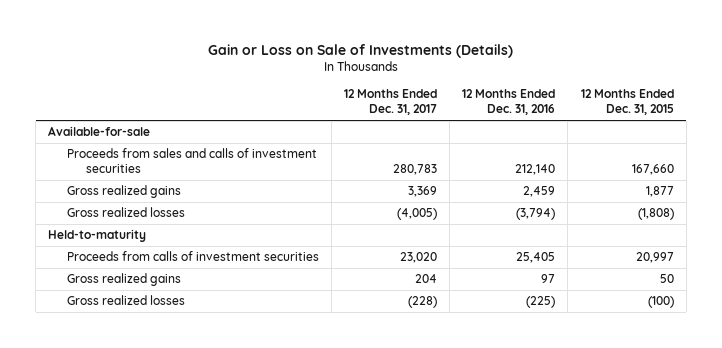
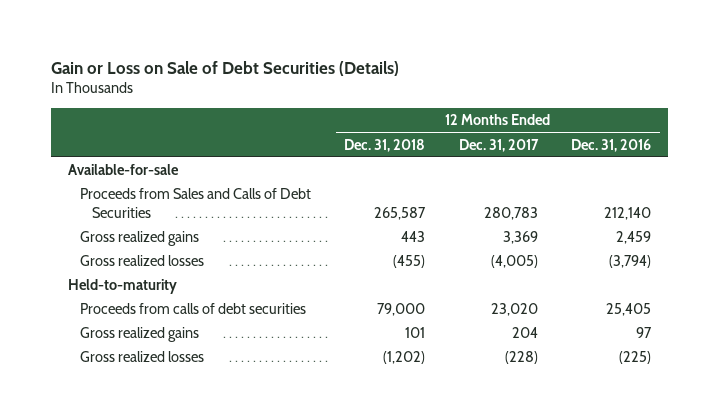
[207,43,513,58] Gain or Loss on Sale of Investments (Details) -> [50,60,399,76] Gain or Loss on Sale of Debt Securities (Details)
[580,89,674,116] 12 Months Ended Dec. 31, 2015 -> none
none -> [344,138,426,152] Dec. 31, 2018
[67,148,318,174] Proceeds from sales and calls of investment securities -> [79,188,311,218] Proceeds from Sales and Calls of Debt Securities
[67,251,320,262] Proceeds from calls of investment securities -> [79,303,306,315] Proceeds from calls of debt securities

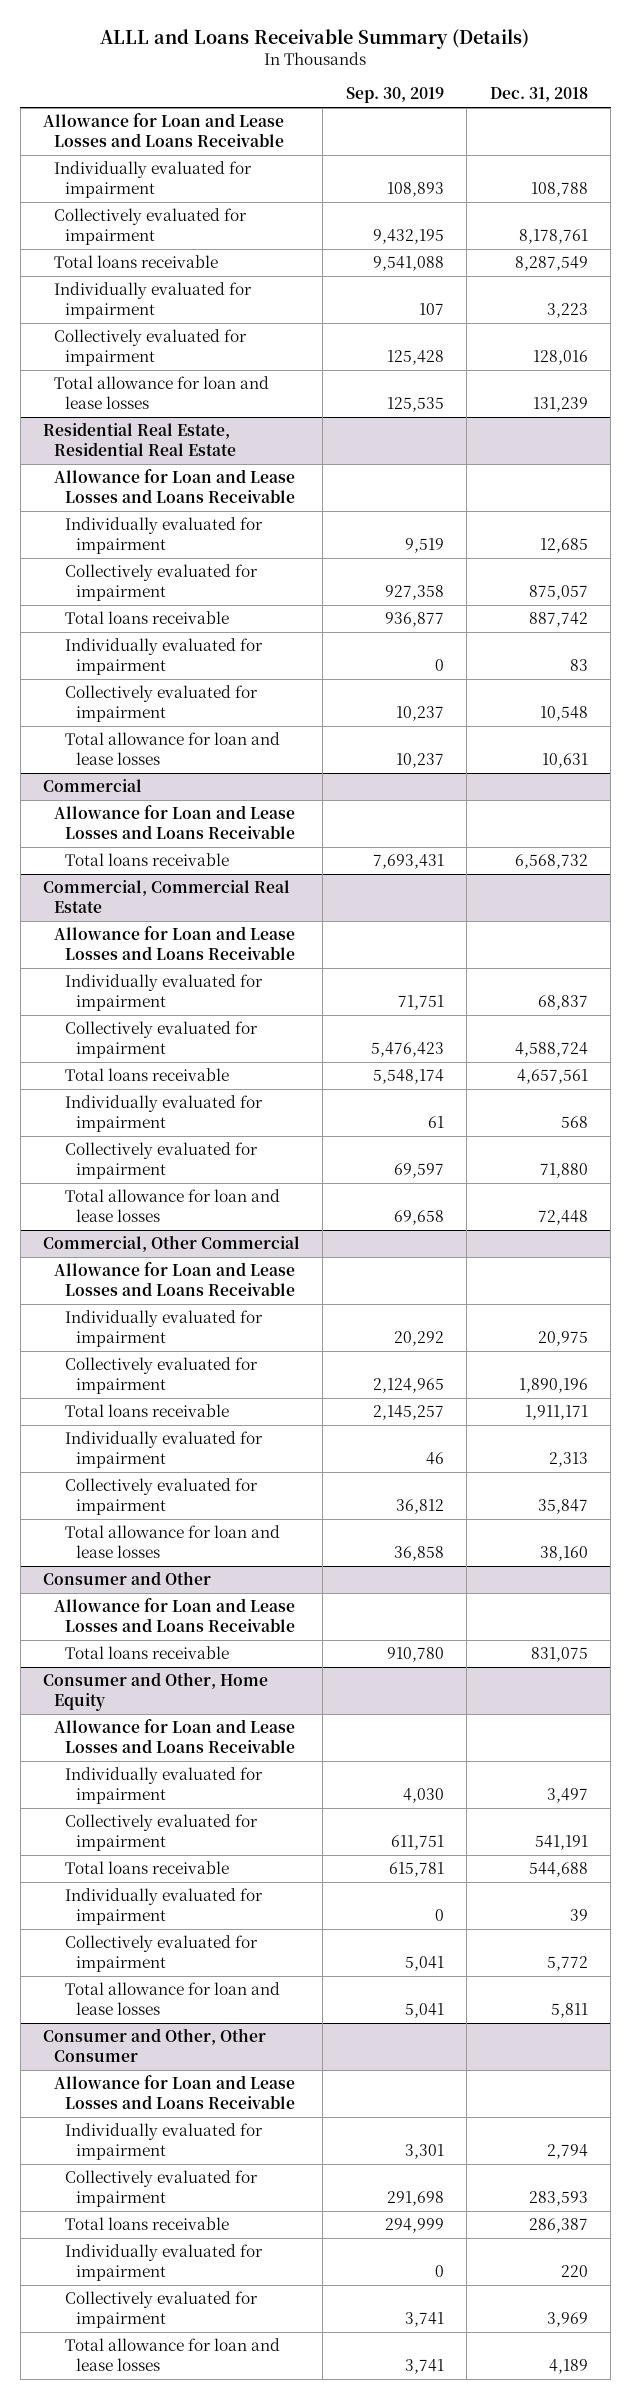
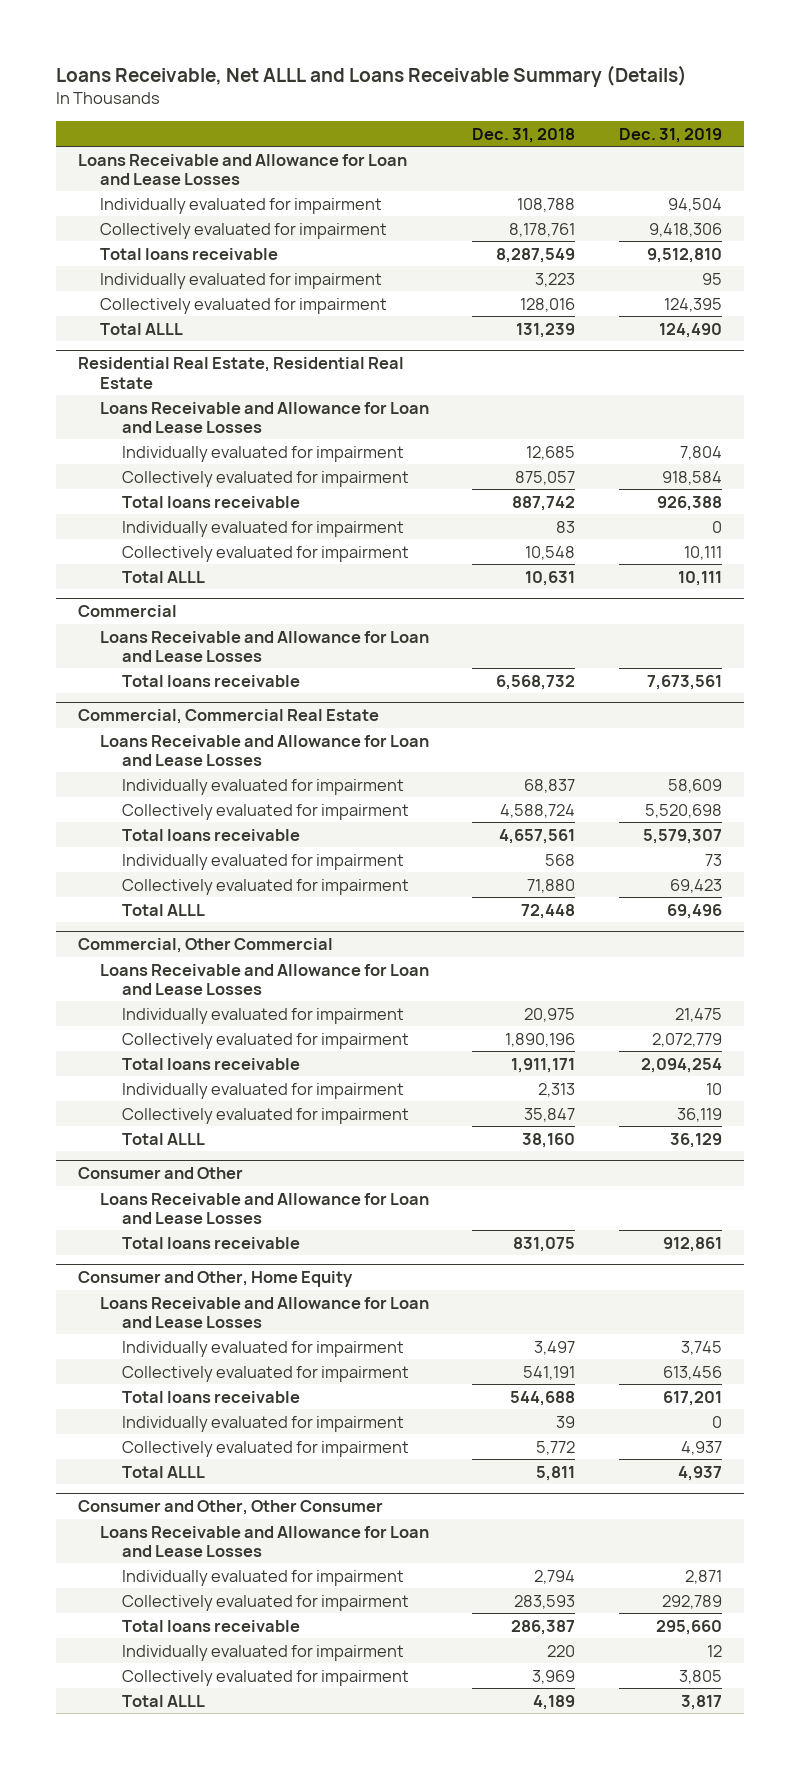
[100,29,530,50] ALLL and Loans Receivable Summary (Details) -> [55,64,687,87] Loans Receivable, Net ALLL and Loans Receivable Summary (Details)
[345,87,444,104] Sep. 30, 2019 -> none
none -> [618,127,722,143] Dec. 31, 2019
[42,113,284,147] Allowance for Loan and Lease Losses and Loans Receivable -> [77,153,407,185] Loans Receivable and Allowance for Loan and Lease Losses
[53,376,269,409] Total allowance for loan and lease losses -> [99,322,183,335] Total ALLL
[53,469,295,503] Allowance for Loan and Lease Losses and Loans Receivable -> [99,401,429,433] Loans Receivable and Allowance for Loan and Lease Losses
[64,732,280,765] Total allowance for loan and lease losses -> [121,570,205,583] Total ALLL
[53,805,295,839] Allowance for Loan and Lease Losses and Loans Receivable -> [99,630,429,662] Loans Receivable and Allowance for Loan and Lease Losses
[53,926,295,960] Allowance for Loan and Lease Losses and Loans Receivable -> [99,734,429,766] Loans Receivable and Allowance for Loan and Lease Losses
[64,1189,280,1222] Total allowance for loan and lease losses -> [121,903,205,916] Total ALLL
[53,1262,295,1296] Allowance for Loan and Lease Losses and Loans Receivable -> [99,963,429,995] Loans Receivable and Allowance for Loan and Lease Losses
[64,1525,280,1558] Total allowance for loan and lease losses -> [121,1132,205,1145] Total ALLL
[53,1598,295,1632] Allowance for Loan and Lease Losses and Loans Receivable -> [99,1192,429,1224] Loans Receivable and Allowance for Loan and Lease Losses
[53,1719,295,1753] Allowance for Loan and Lease Losses and Loans Receivable -> [99,1296,429,1328] Loans Receivable and Allowance for Loan and Lease Losses
[64,1982,280,2015] Total allowance for loan and lease losses -> [121,1465,205,1478] Total ALLL
[53,2075,295,2109] Allowance for Loan and Lease Losses and Loans Receivable -> [99,1525,429,1557] Loans Receivable and Allowance for Loan and Lease Losses
[64,2338,280,2371] Total allowance for loan and lease losses -> [121,1694,205,1707] Total ALLL

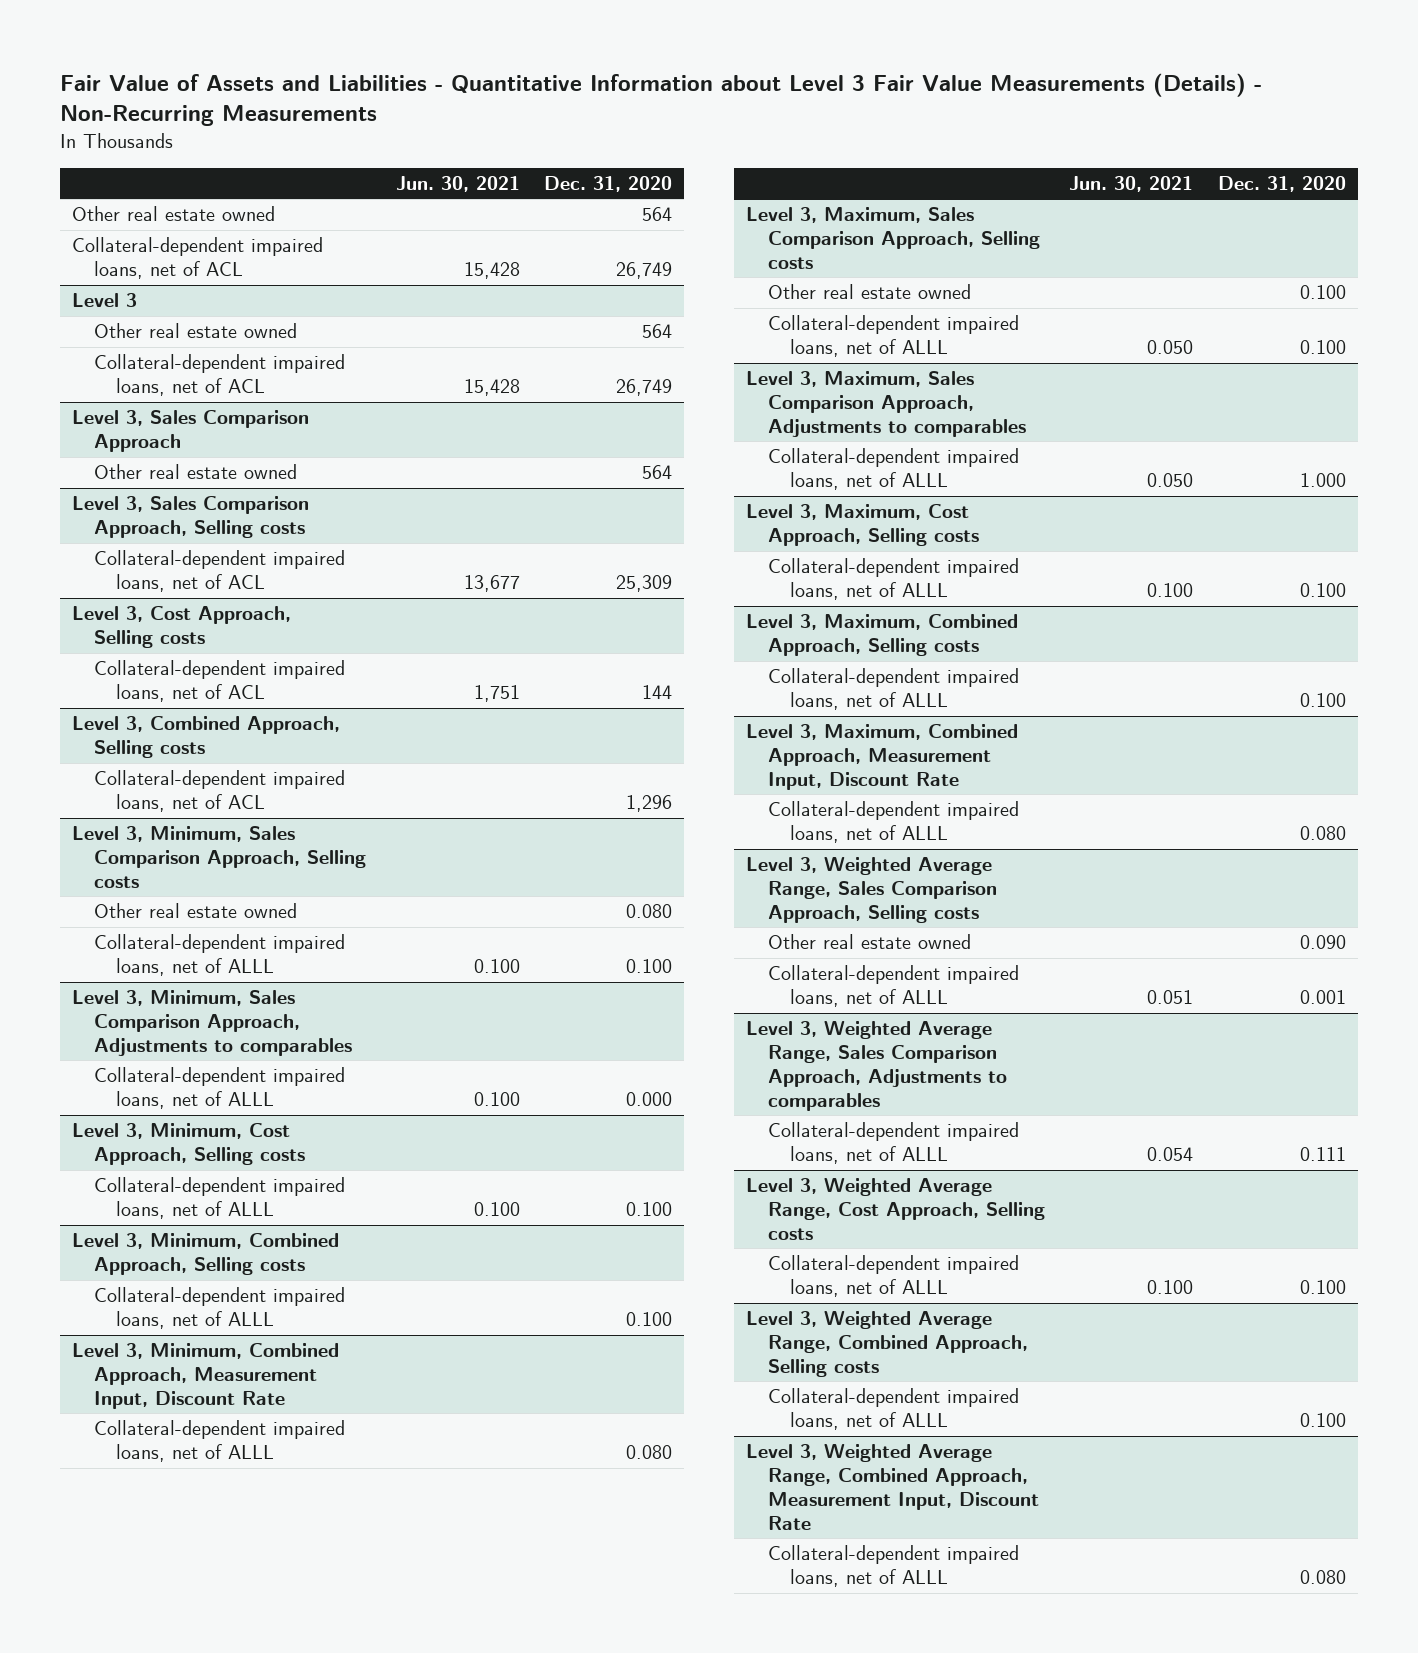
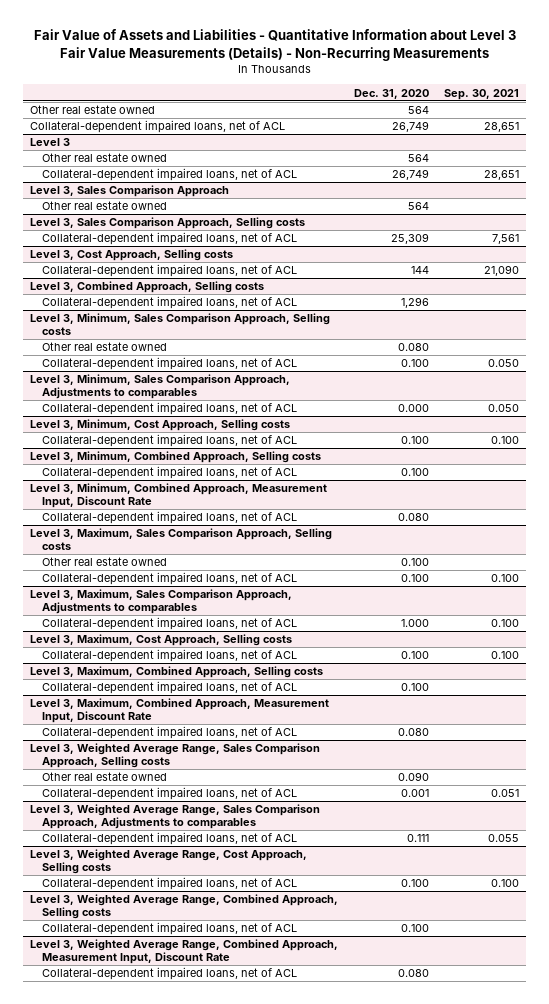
[395,176,520,193] Jun. 30, 2021 -> none
none -> [443,88,519,100] Sep. 30, 2021
[94,934,346,977] Collateral-dependent impaired loans, net of ALLL -> [41,357,297,371] Collateral-dependent impaired loans, net of ACL
[94,1067,346,1110] Collateral-dependent impaired loans, net of ALLL -> [41,402,297,416] Collateral-dependent impaired loans, net of ACL
[94,1177,346,1220] Collateral-dependent impaired loans, net of ALLL -> [41,434,297,448] Collateral-dependent impaired loans, net of ACL
[94,1287,346,1330] Collateral-dependent impaired loans, net of ALLL -> [41,466,297,480] Collateral-dependent impaired loans, net of ACL
[94,1420,346,1463] Collateral-dependent impaired loans, net of ALLL -> [41,511,297,525] Collateral-dependent impaired loans, net of ACL
[767,315,1019,358] Collateral-dependent impaired loans, net of ALLL -> [41,572,297,586] Collateral-dependent impaired loans, net of ACL
[767,448,1019,491] Collateral-dependent impaired loans, net of ALLL -> [41,617,297,631] Collateral-dependent impaired loans, net of ACL
[767,558,1019,601] Collateral-dependent impaired loans, net of ALLL -> [41,649,297,663] Collateral-dependent impaired loans, net of ACL
[767,668,1019,711] Collateral-dependent impaired loans, net of ALLL -> [41,681,297,695] Collateral-dependent impaired loans, net of ACL
[767,801,1019,844] Collateral-dependent impaired loans, net of ALLL -> [41,726,297,740] Collateral-dependent impaired loans, net of ACL
[767,965,1019,1008] Collateral-dependent impaired loans, net of ALLL -> [41,787,297,801] Collateral-dependent impaired loans, net of ACL
[767,1122,1019,1165] Collateral-dependent impaired loans, net of ALLL -> [41,832,297,846] Collateral-dependent impaired loans, net of ACL
[767,1255,1019,1298] Collateral-dependent impaired loans, net of ALLL -> [41,877,297,891] Collateral-dependent impaired loans, net of ACL
[767,1388,1019,1431] Collateral-dependent impaired loans, net of ALLL -> [41,922,297,936] Collateral-dependent impaired loans, net of ACL
[767,1545,1019,1588] Collateral-dependent impaired loans, net of ALLL -> [41,967,297,981] Collateral-dependent impaired loans, net of ACL

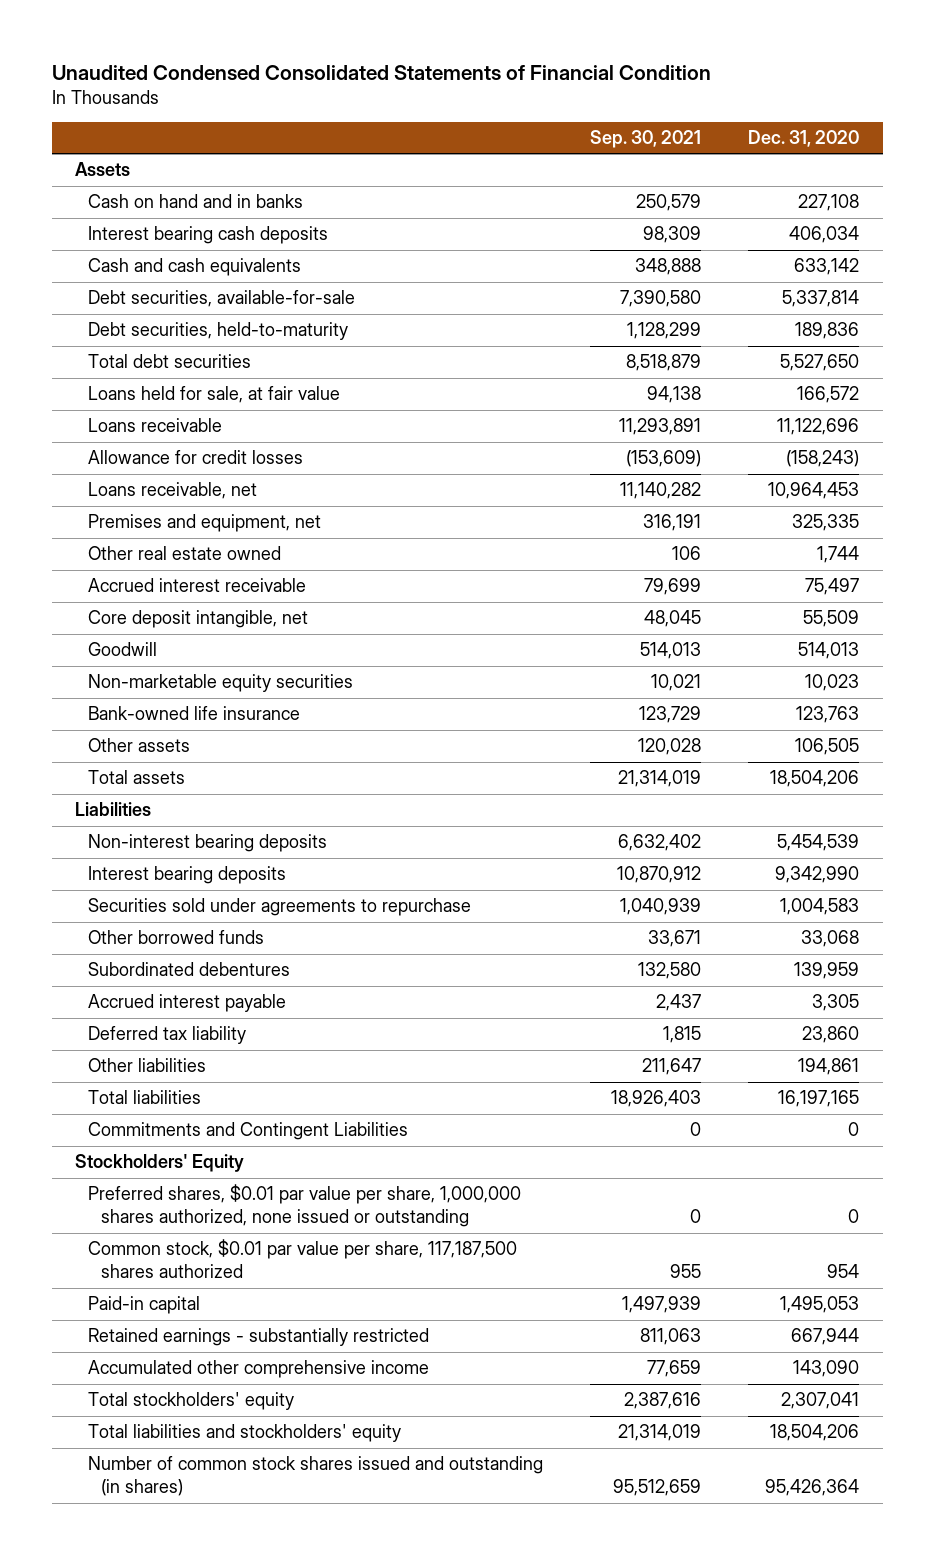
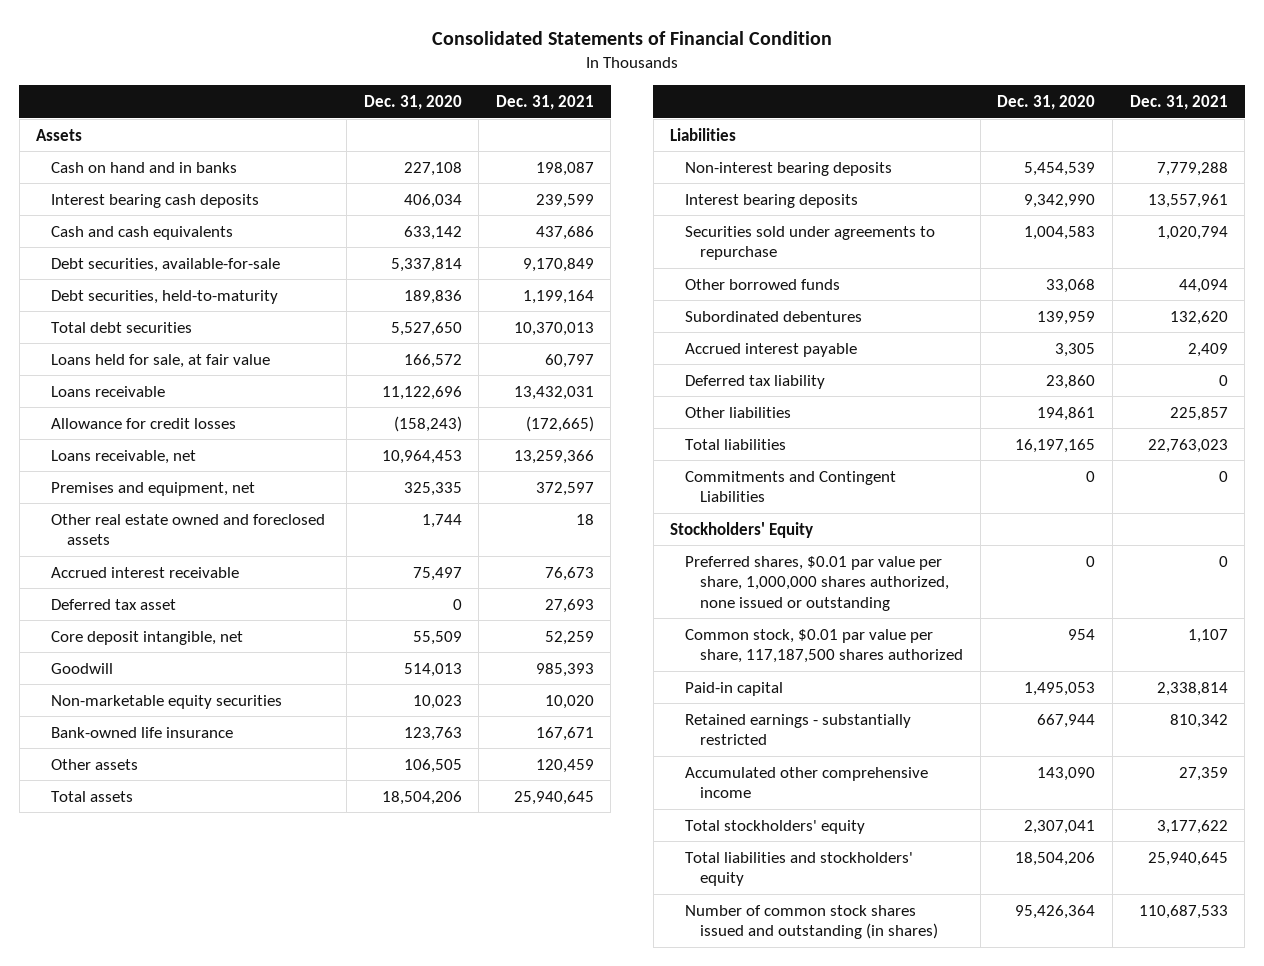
[51,64,711,80] Unaudited Condensed Consolidated Statements of Financial Condition -> [431,31,832,46] Consolidated Statements of Financial Condition
[590,130,702,149] Sep. 30, 2021 -> none
none -> [495,94,594,110] Dec. 31, 2021
[88,546,282,561] Other real estate owned -> [51,513,326,546] Other real estate owned and foreclosed assets
none -> [51,598,177,610] Deferred tax asset

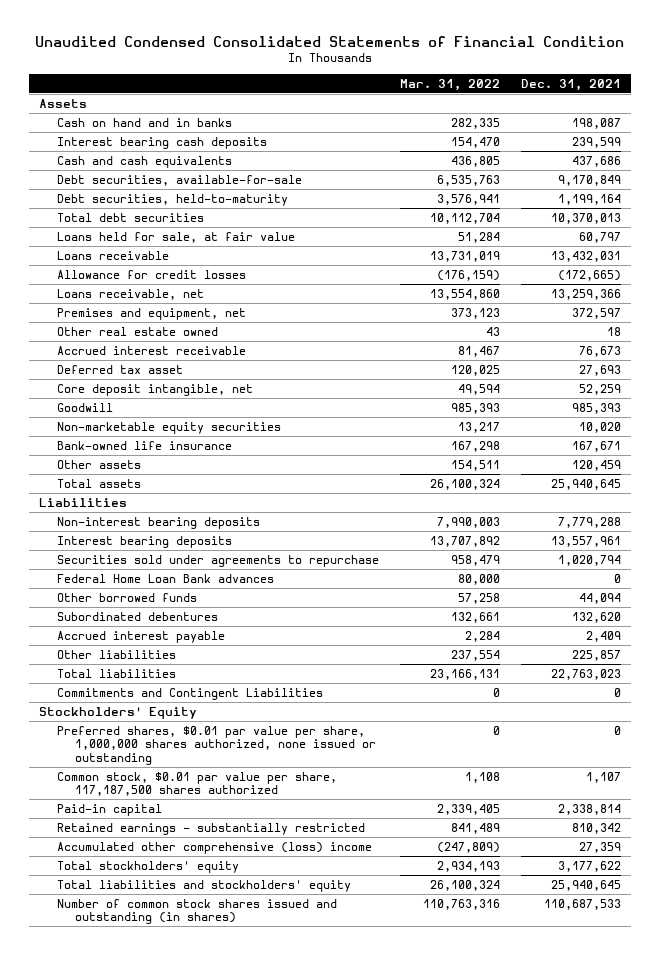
[431,31,832,46] Consolidated Statements of Financial Condition -> [34,35,624,47] Unaudited Condensed Consolidated Statements of Financial Condition
[363,94,462,110] Dec. 31, 2020 -> none
none -> [399,78,500,91] Mar. 31, 2022
[51,513,326,546] Other real estate owned and foreclosed assets -> [57,326,219,336] Other real estate owned
none -> [57,573,275,583] Federal Home Loan Bank advances
[685,374,826,389] Deferred tax liability -> none
[685,766,929,799] Accumulated other comprehensive income -> [57,841,373,854] Accumulated other comprehensive (loss) income

